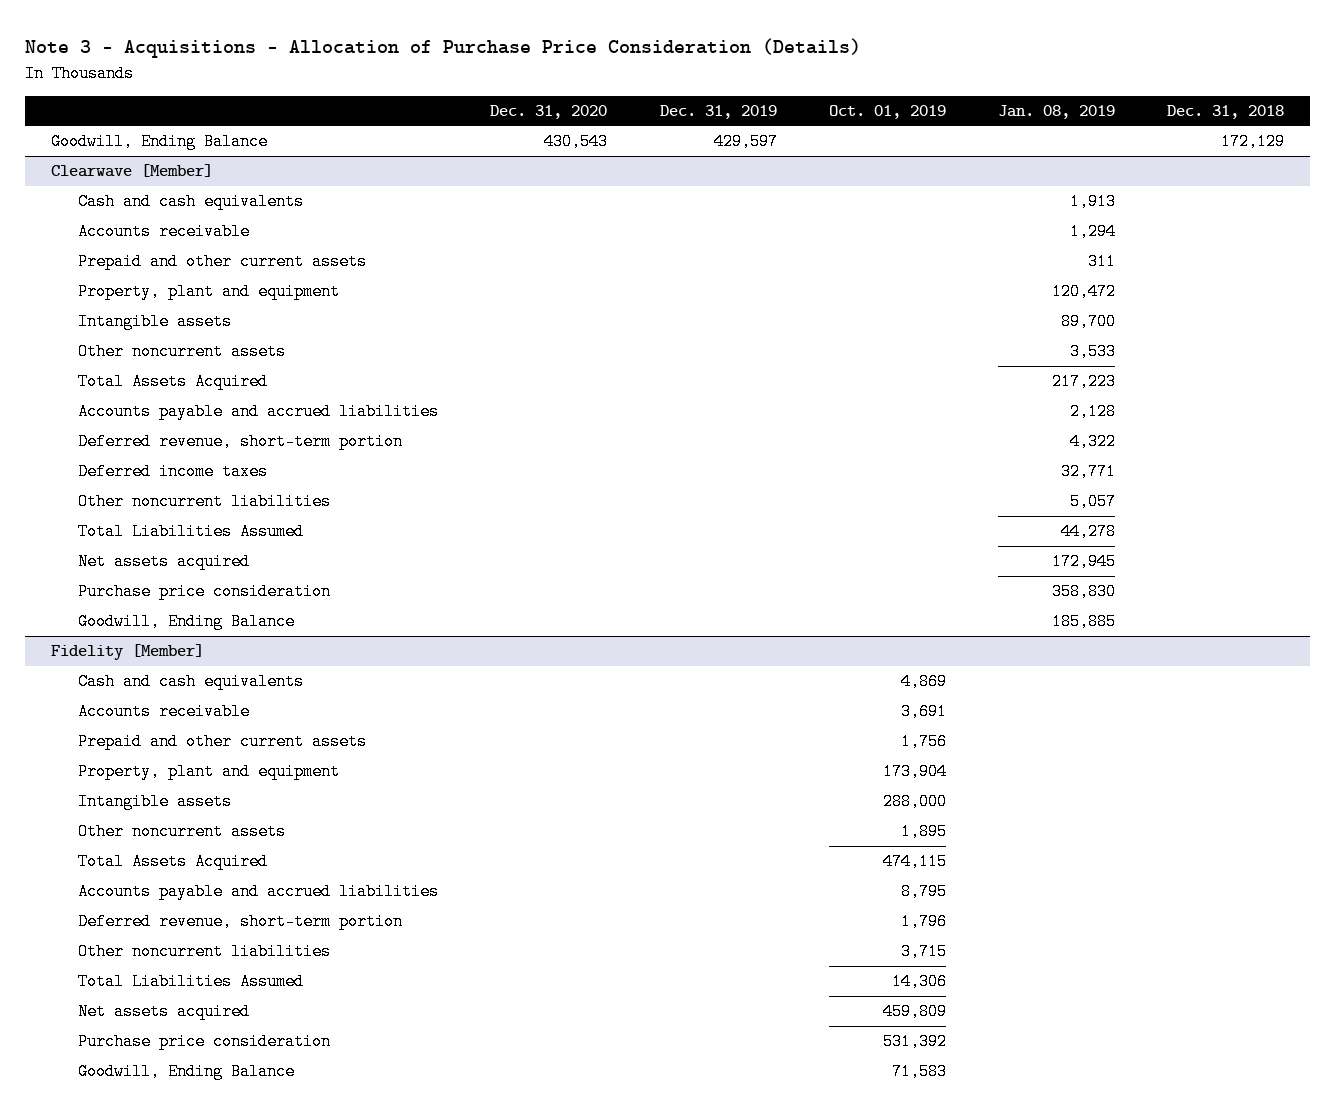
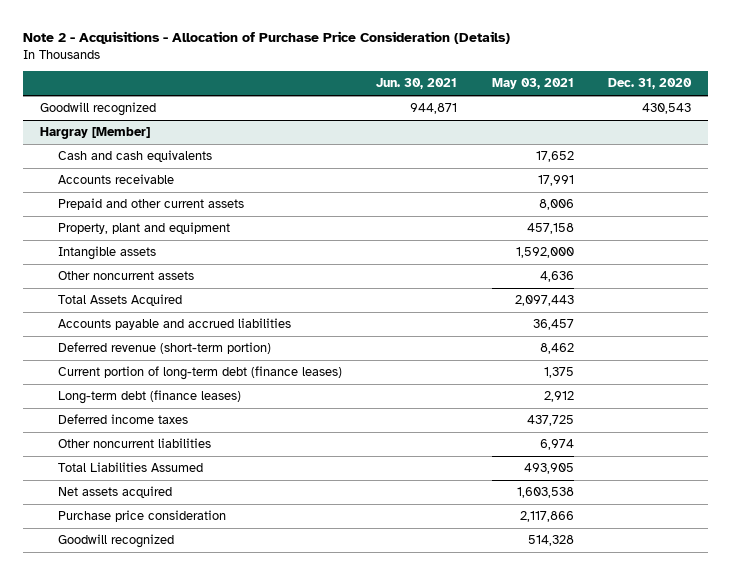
[25,38,862,59] Note 3 - Acquisitions - Allocation of Purchase Price Consideration (Details) -> [23,31,511,45] Note 2 - Acquisitions - Allocation of Purchase Price Consideration (Details)
[659,105,777,120] Dec. 31, 2019 -> none
[828,105,946,120] Oct. 01, 2019 -> none
[997,105,1115,120] Jan. 08, 2019 -> none
[1167,105,1285,120] Dec. 31, 2018 -> none
none -> [376,78,458,90] Jun. 30, 2021
none -> [491,78,574,90] May 03, 2021
[51,164,214,178] Clearwave [Member] -> none
[78,193,305,211] Cash and cash equivalents -> none
[78,223,251,241] Accounts receivable -> none
[78,253,368,271] Prepaid and other current assets -> none
[78,283,341,301] Property, plant and equipment -> none
[78,313,233,331] Intangible assets -> none
[78,343,287,361] Other noncurrent assets -> none
[78,373,269,391] Total Assets Acquired -> none
[78,403,440,421] Accounts payable and accrued liabilities -> none
[78,433,404,451] Deferred revenue, short-term portion -> none
[78,463,269,481] Deferred income taxes -> none
[78,493,332,511] Other noncurrent liabilities -> none
[78,523,305,541] Total Liabilities Assumed -> none
[78,553,251,571] Net assets acquired -> none
[78,583,332,601] Purchase price consideration -> none
[78,613,296,631] Goodwill, Ending Balance -> none
[51,644,205,661] Fidelity [Member] -> none
[78,673,305,691] Cash and cash equivalents -> none
[78,703,251,721] Accounts receivable -> none
[78,733,368,751] Prepaid and other current assets -> none
[78,763,341,781] Property, plant and equipment -> none
[78,793,233,811] Intangible assets -> none
[78,823,287,841] Other noncurrent assets -> none
[78,853,269,871] Total Assets Acquired -> none
[78,883,440,901] Accounts payable and accrued liabilities -> none
[78,913,404,931] Deferred revenue, short-term portion -> none
[78,943,332,961] Other noncurrent liabilities -> none
[78,973,305,991] Total Liabilities Assumed -> none
[78,1003,251,1021] Net assets acquired -> none
[78,1033,332,1051] Purchase price consideration -> none
[78,1063,296,1081] Goodwill, Ending Balance -> none
[51,133,269,151] Goodwill, Ending Balance -> [40,102,157,117] Goodwill recognized
none -> [40,127,151,140] Hargray [Member]
none -> [57,150,212,163] Cash and cash equivalents
none -> [57,174,174,185] Accounts receivable
none -> [57,198,244,211] Prepaid and other current assets
none -> [57,222,230,235] Property, plant and equipment
none -> [57,246,156,261] Intangible assets
none -> [57,271,194,281] Other noncurrent assets
none -> [57,294,182,307] Total Assets Acquired
none -> [57,318,291,331] Accounts payable and accrued liabilities
none -> [57,342,271,355] Deferred revenue (short-term portion)
none -> [57,366,342,381] Current portion of long-term debt (finance leases)
none -> [57,390,241,405] Long-term debt (finance leases)
none -> [57,414,188,425] Deferred income taxes
none -> [57,438,211,449] Other noncurrent liabilities
none -> [57,462,203,473] Total Liabilities Assumed
none -> [57,486,172,499] Net assets acquired
none -> [57,510,226,523] Purchase price consideration
none -> [57,534,174,549] Goodwill recognized

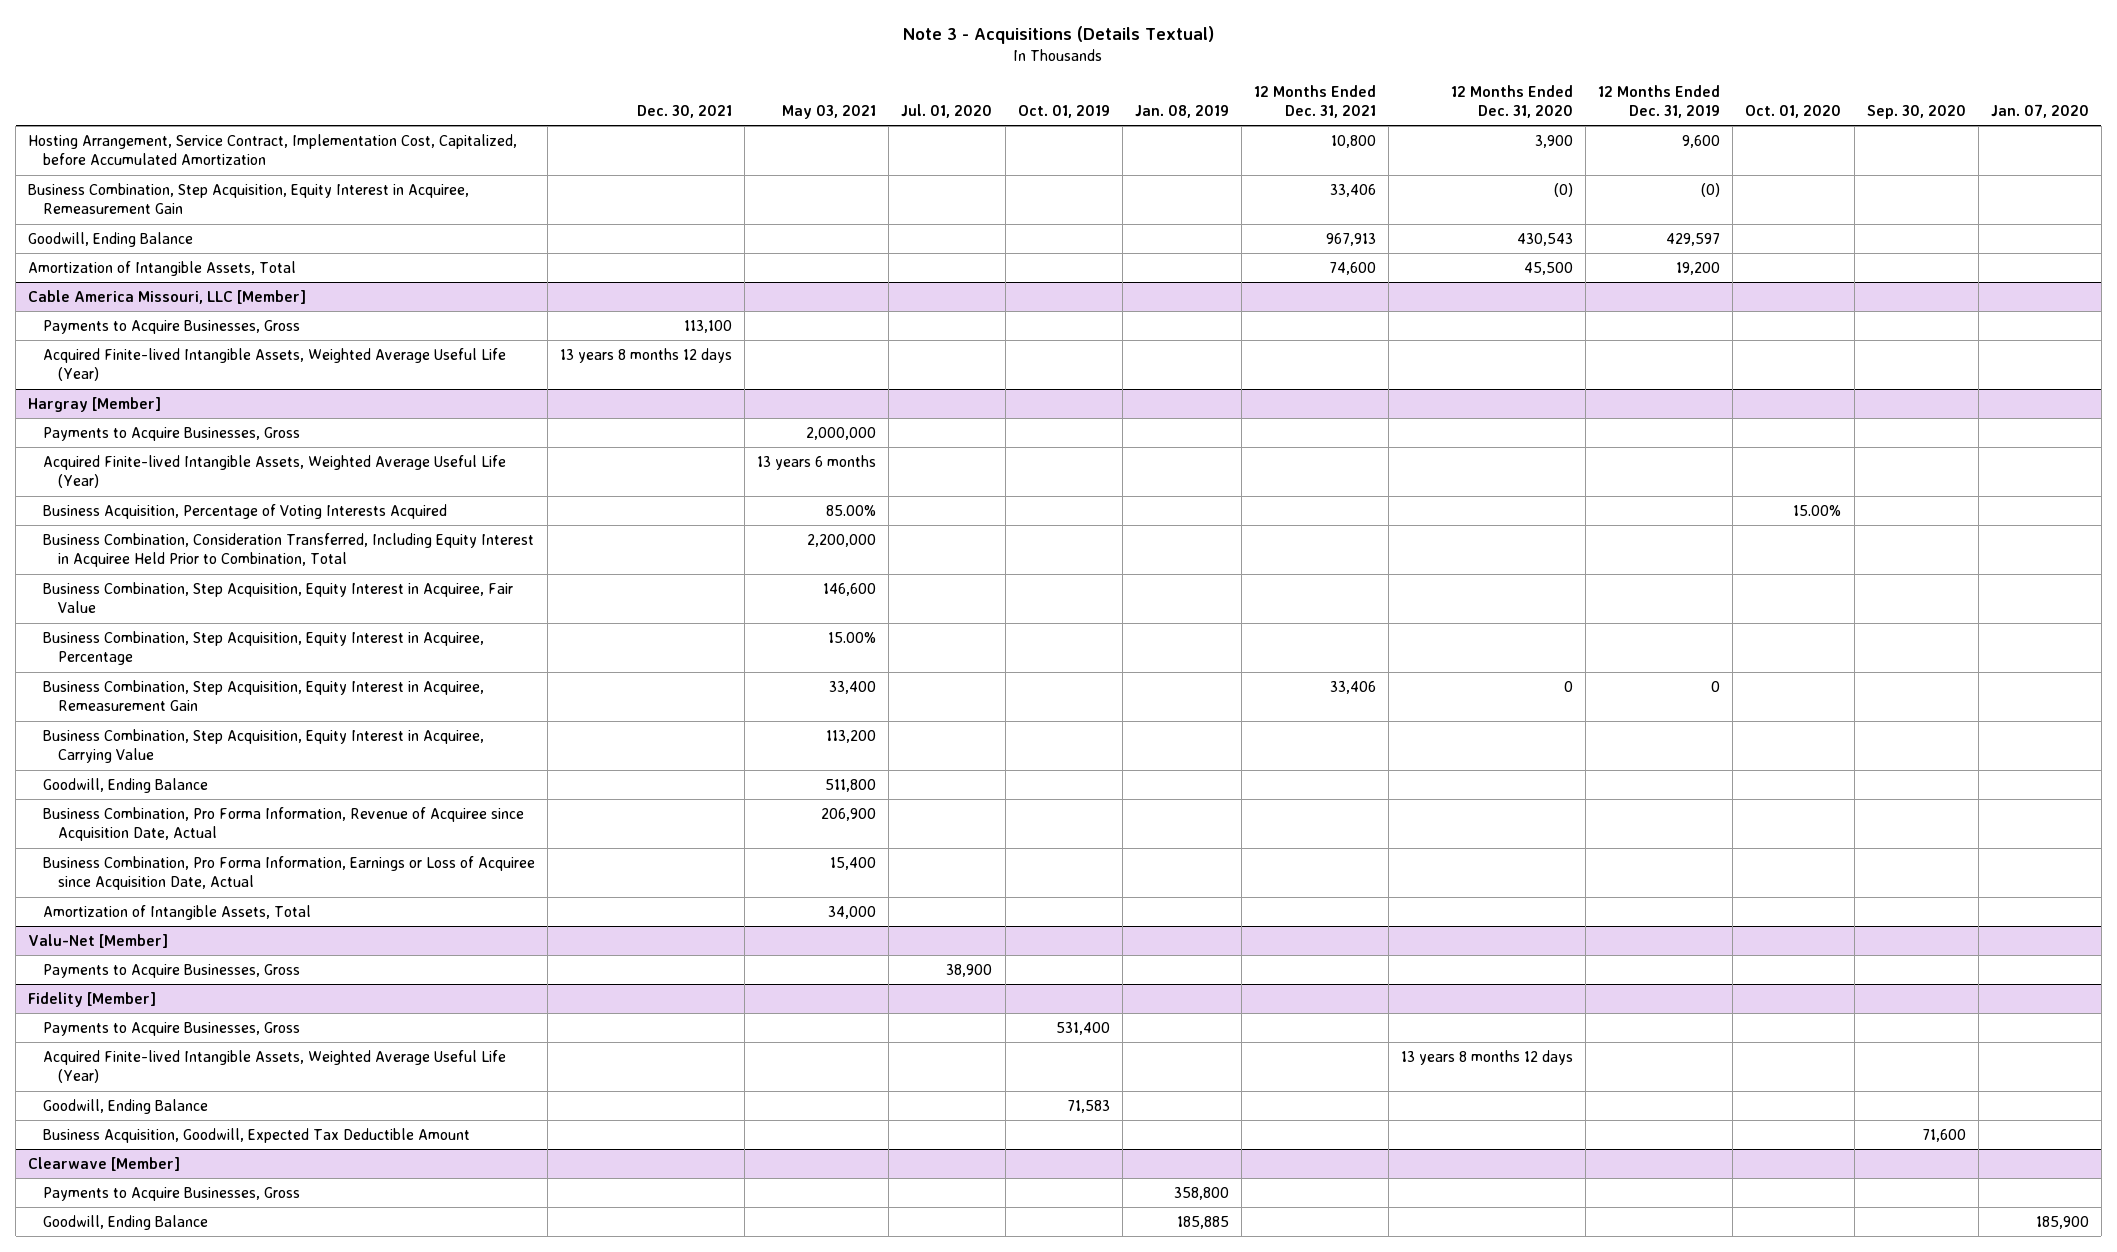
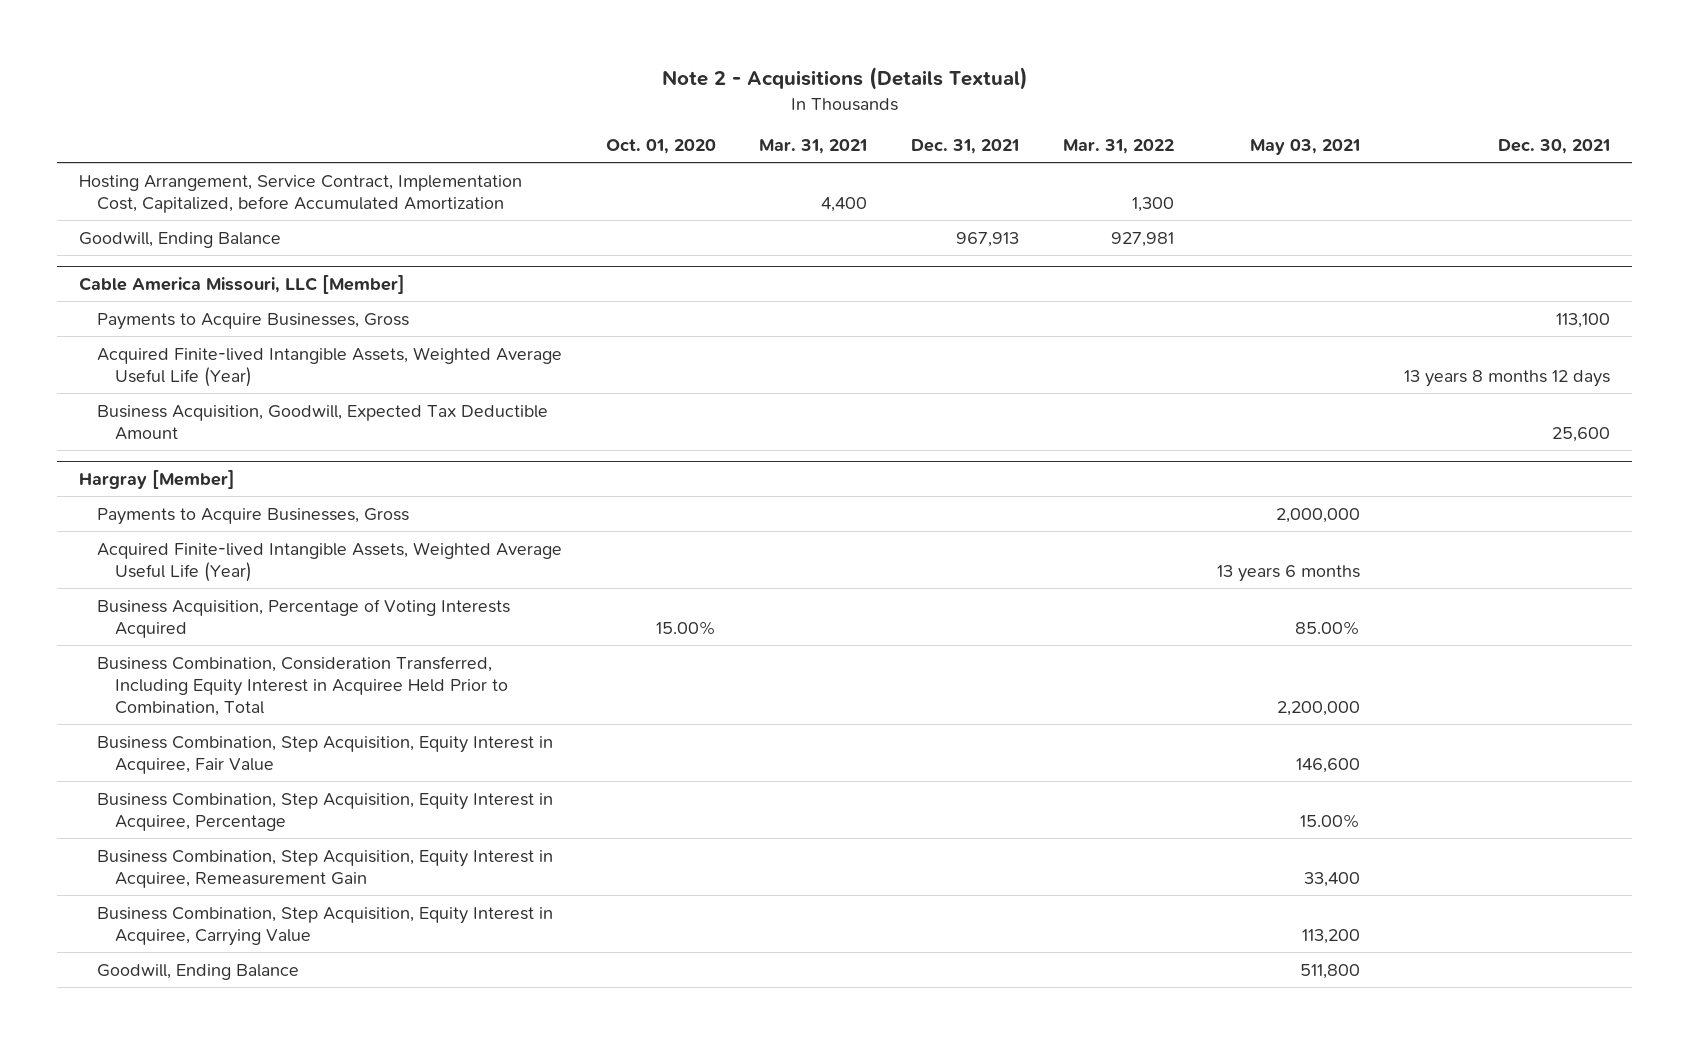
[903,25,1215,44] Note 3 - Acquisitions (Details Textual) -> [661,67,1028,91] Note 2 - Acquisitions (Details Textual)
[901,103,993,118] Jul. 01, 2020 -> none
[1017,104,1110,118] Oct. 01, 2019 -> none
[1134,104,1229,118] Jan. 08, 2019 -> none
[1253,84,1376,118] 12 Months Ended Dec. 31, 2021 -> none
[1451,84,1574,118] 12 Months Ended Dec. 31, 2020 -> none
[1598,84,1721,118] 12 Months Ended Dec. 31, 2019 -> none
[1866,104,1966,119] Sep. 30, 2020 -> none
[1990,103,2089,118] Jan. 07, 2020 -> none
none -> [759,138,868,154] Mar. 31, 2021
none -> [911,138,1020,154] Dec. 31, 2021
none -> [1062,138,1174,154] Mar. 31, 2022
[28,183,470,215] Business Combination, Step Acquisition, Equity Interest in Acquiree, Remeasurement Gain -> none
[28,261,297,277] Amortization of Intangible Assets, Total -> none
none -> [97,404,549,440] Business Acquisition, Goodwill, Expected Tax Deductible Amount
[43,807,525,842] Business Combination, Pro Forma Information, Revenue of Acquiree since Acquisition Date, Actual -> none
[43,856,536,891] Business Combination, Pro Forma Information, Earnings or Loss of Acquiree since Acquisition Date, Actual -> none
[43,905,312,921] Amortization of Intangible Assets, Total -> none
[28,934,169,949] Valu-Net [Member] -> none
[43,964,301,979] Payments to Acquire Businesses, Gross -> none
[28,992,157,1008] Fidelity [Member] -> none
[43,1022,301,1037] Payments to Acquire Businesses, Gross -> none
[43,1050,507,1084] Acquired Finite-lived Intangible Assets, Weighted Average Useful Life (Year) -> none
[43,1099,209,1115] Goodwill, Ending Balance -> none
[43,1128,471,1144] Business Acquisition, Goodwill, Expected Tax Deductible Amount -> none
[28,1157,181,1172] Clearwave [Member] -> none
[43,1187,301,1202] Payments to Acquire Businesses, Gross -> none
[43,1215,209,1231] Goodwill, Ending Balance -> none

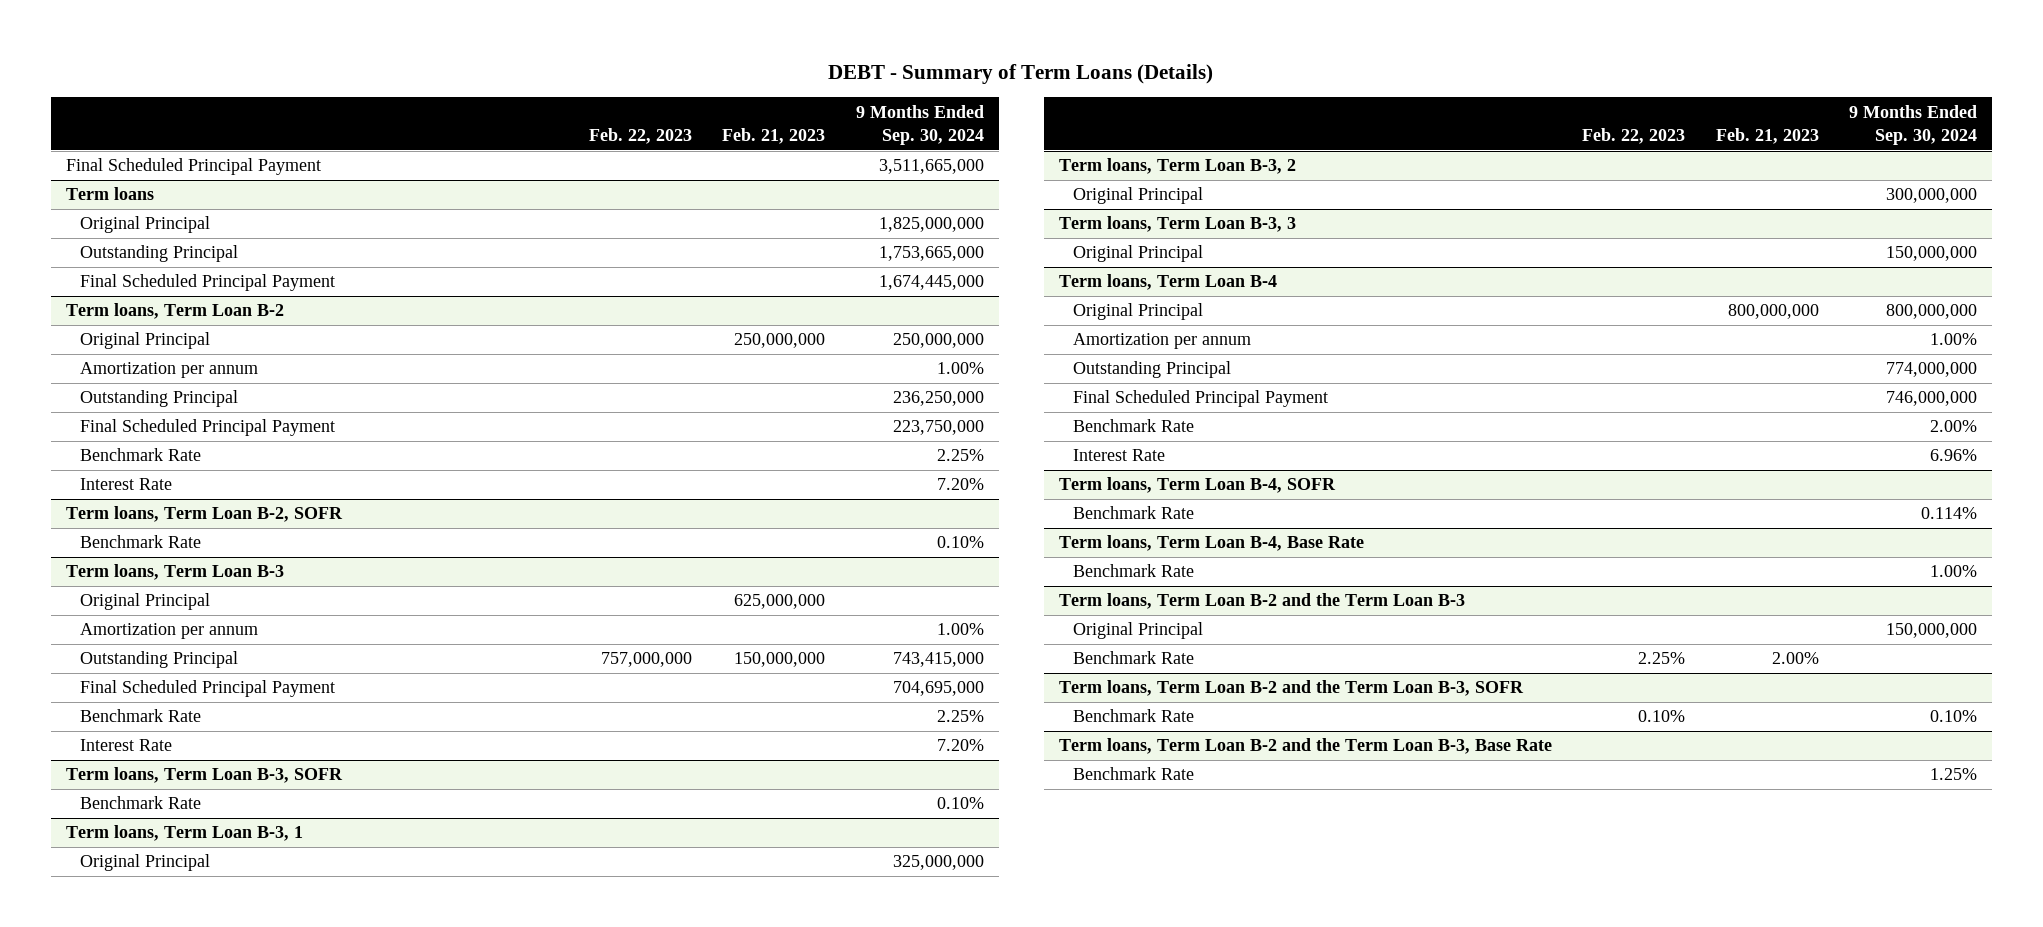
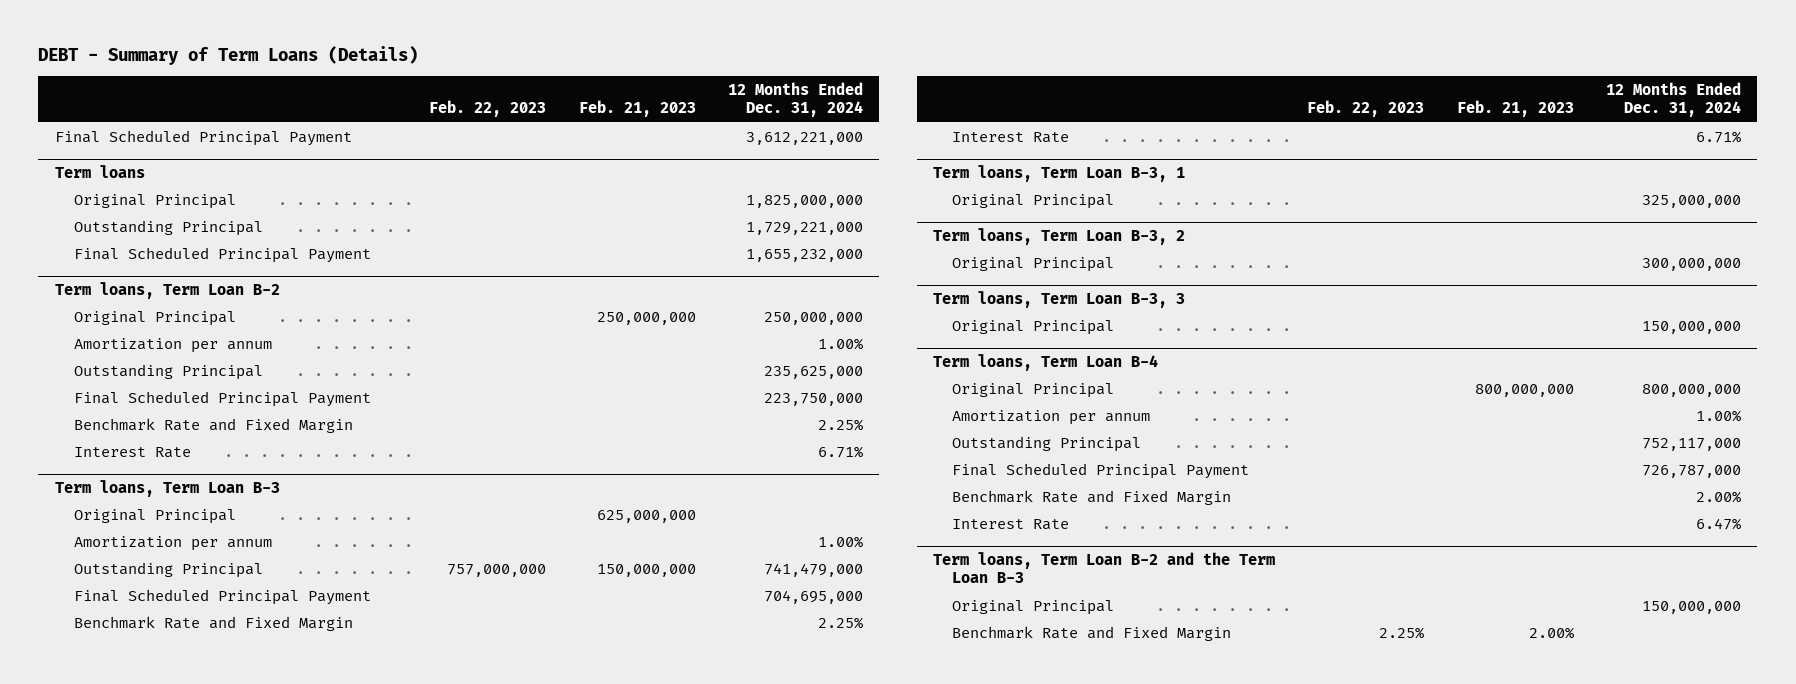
[855,104,984,146] 9 Months Ended Sep. 30, 2024 -> none
none -> [728,82,864,118] 12 Months Ended Dec. 31, 2024
[79,448,201,462] Benchmark Rate -> [73,417,353,433] Benchmark Rate and Fixed Margin
[66,506,344,523] Term loans, Term Loan B-2, SOFR -> none
[79,535,201,549] Benchmark Rate -> none
[79,709,201,723] Benchmark Rate -> [73,615,353,631] Benchmark Rate and Fixed Margin
[66,767,344,784] Term loans, Term Loan B-3, SOFR -> none
[79,796,201,810] Benchmark Rate -> none
[1072,419,1194,433] Benchmark Rate -> [951,489,1231,505] Benchmark Rate and Fixed Margin
[1059,477,1337,494] Term loans, Term Loan B-4, SOFR -> none
[1072,506,1194,520] Benchmark Rate -> none
[1059,535,1365,552] Term loans, Term Loan B-4, Base Rate -> none
[1072,564,1194,578] Benchmark Rate -> none
[1059,680,1525,697] Term loans, Term Loan B-2 and the Term Loan B-3, SOFR -> none
[1072,709,1194,723] Benchmark Rate -> none
[1059,738,1553,755] Term loans, Term Loan B-2 and the Term Loan B-3, Base Rate -> none
[1072,767,1194,781] Benchmark Rate -> none
[1072,651,1194,665] Benchmark Rate -> [951,625,1231,641] Benchmark Rate and Fixed Margin

